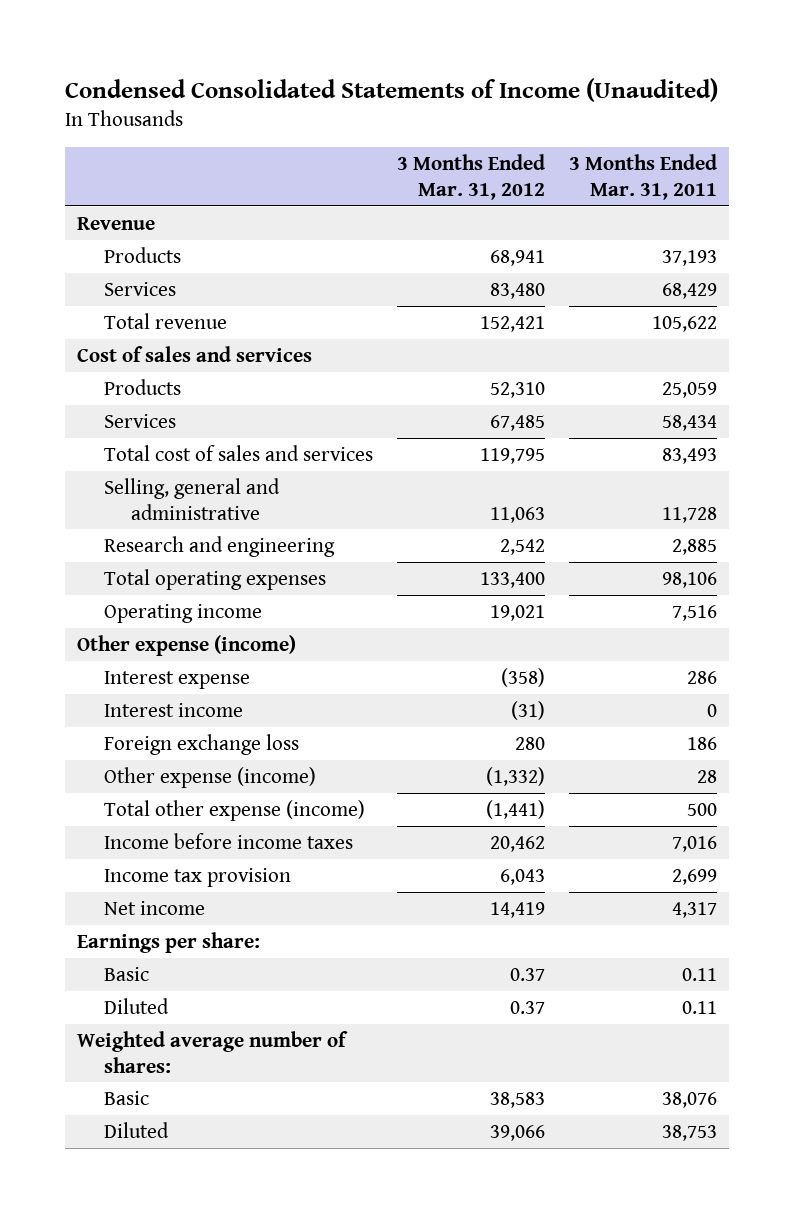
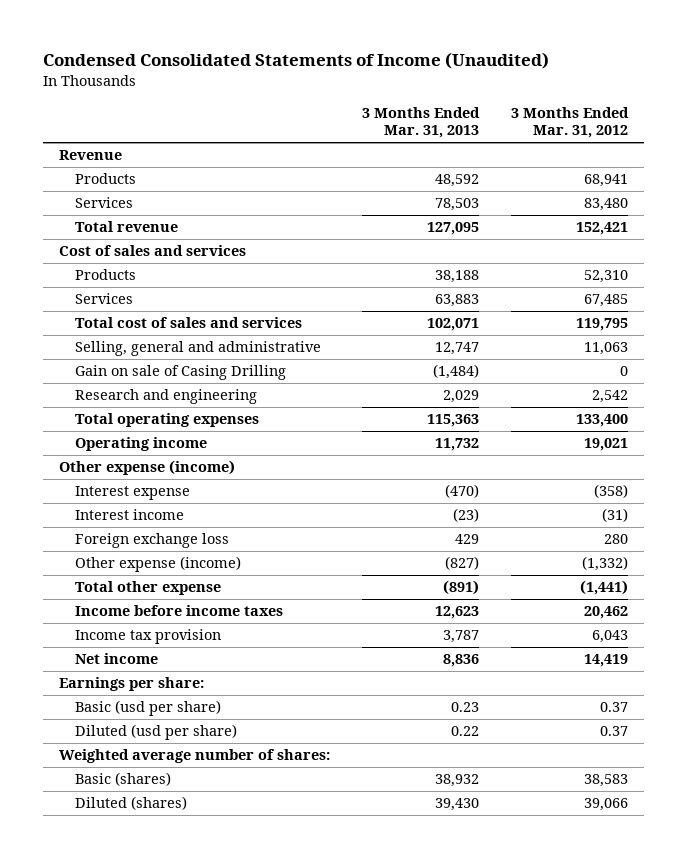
[569,154,718,200] 3 Months Ended Mar. 31, 2011 -> none
none -> [361,106,480,139] 3 Months Ended Mar. 31, 2013
none -> [74,365,286,381] Gain on sale of Casing Drilling
[103,799,365,821] Total other expense (income) -> [74,581,221,596] Total other expense
[103,966,149,981] Basic -> [74,700,221,717] Basic (usd per share)
[103,997,169,1014] Diluted -> [74,724,237,741] Diluted (usd per share)
[103,1090,149,1105] Basic -> [74,772,171,787] Basic (shares)
[103,1121,169,1138] Diluted -> [74,796,187,811] Diluted (shares)

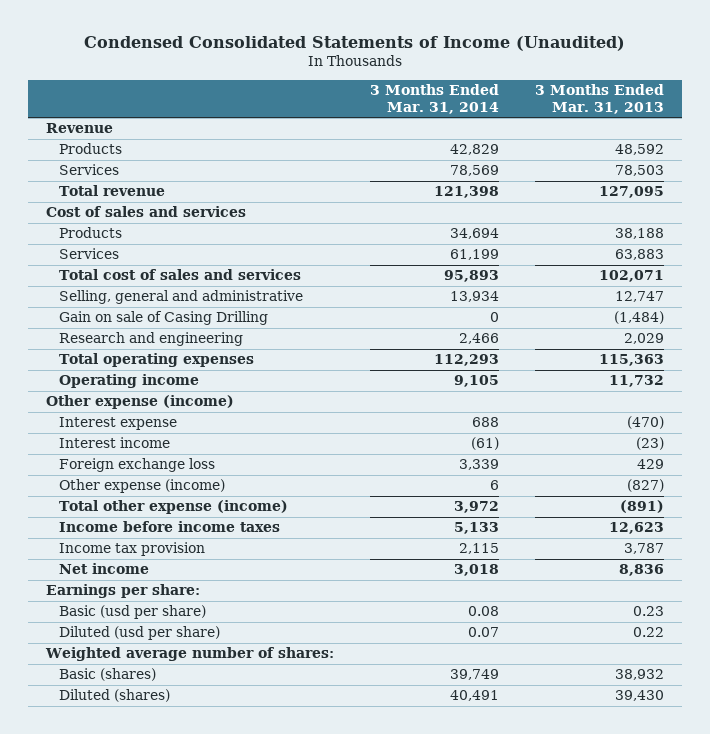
[510,106,629,139] 3 Months Ended Mar. 31, 2012 -> none
none -> [369,83,499,114] 3 Months Ended Mar. 31, 2014
[74,581,221,596] Total other expense -> [58,500,288,515] Total other expense (income)

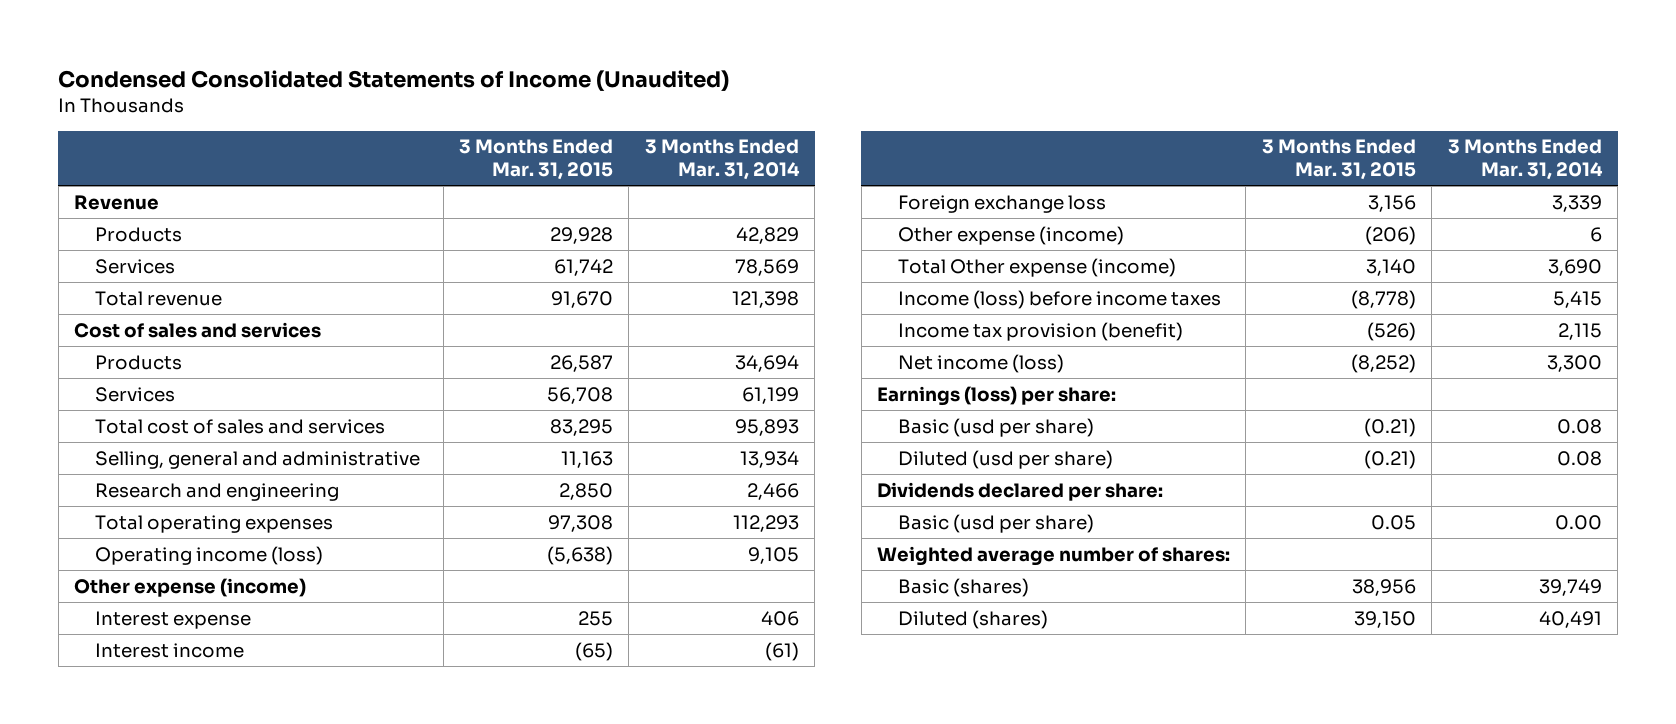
[535,83,665,114] 3 Months Ended Mar. 31, 2013 -> none
none -> [458,139,613,181] 3 Months Ended Mar. 31, 2015
[58,311,268,326] Gain on sale of Casing Drilling -> none
[58,374,199,389] Operating income -> [94,545,323,565] Operating income (loss)
[471,417,499,428] 688 -> [760,610,799,626] 406
[58,500,288,515] Total other expense (income) -> [897,257,1176,277] Total Other expense (income)
[453,501,499,514] 3,972 -> [1547,258,1602,276] 3,690
[58,521,280,533] Income before income taxes -> [897,289,1221,309] Income (loss) before income taxes
[453,522,499,535] 5,133 -> [1552,290,1602,308] 5,415
[58,542,205,557] Income tax provision -> [897,321,1183,341] Income tax provision (benefit)
[58,563,149,575] Net income -> [897,353,1064,373] Net income (loss)
[453,564,499,577] 3,018 -> [1546,354,1602,372] 3,300
[45,584,200,599] Earnings per share: -> [877,385,1117,406] Earnings (loss) per share:
[467,627,499,638] 0.07 -> [1556,450,1602,466] 0.08
none -> [877,481,1164,501] Dividends declared per share:
none -> [897,513,1094,533] Basic (usd per share)

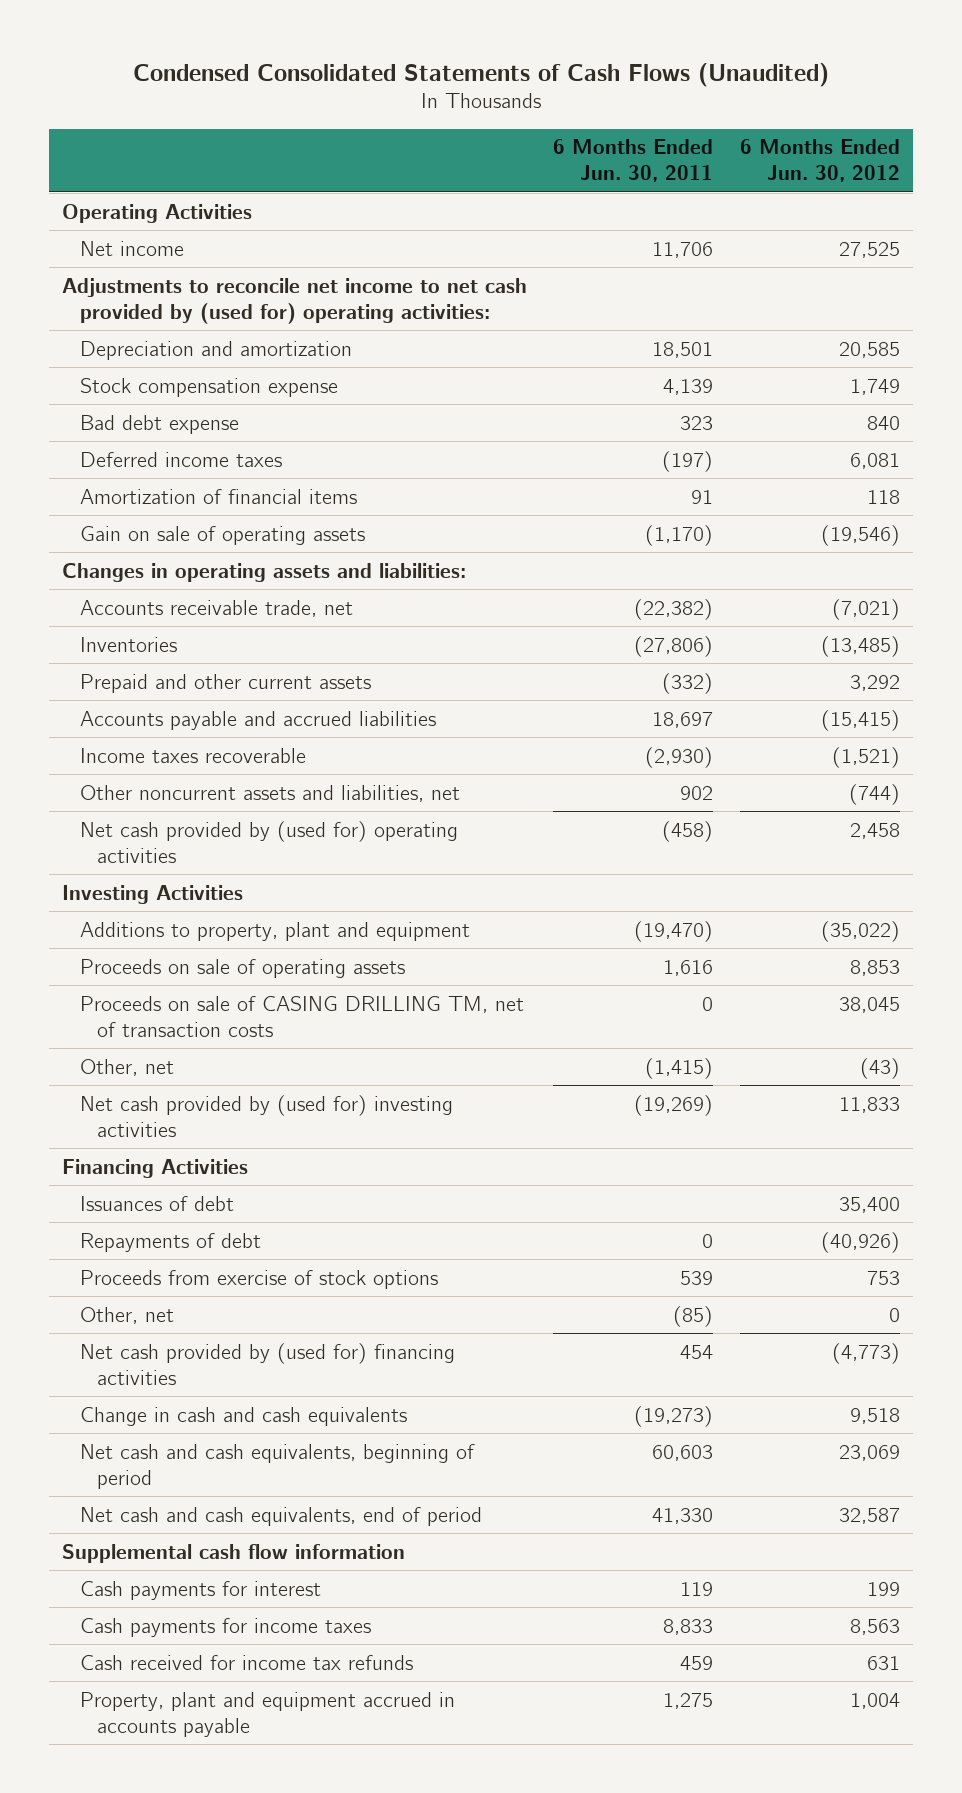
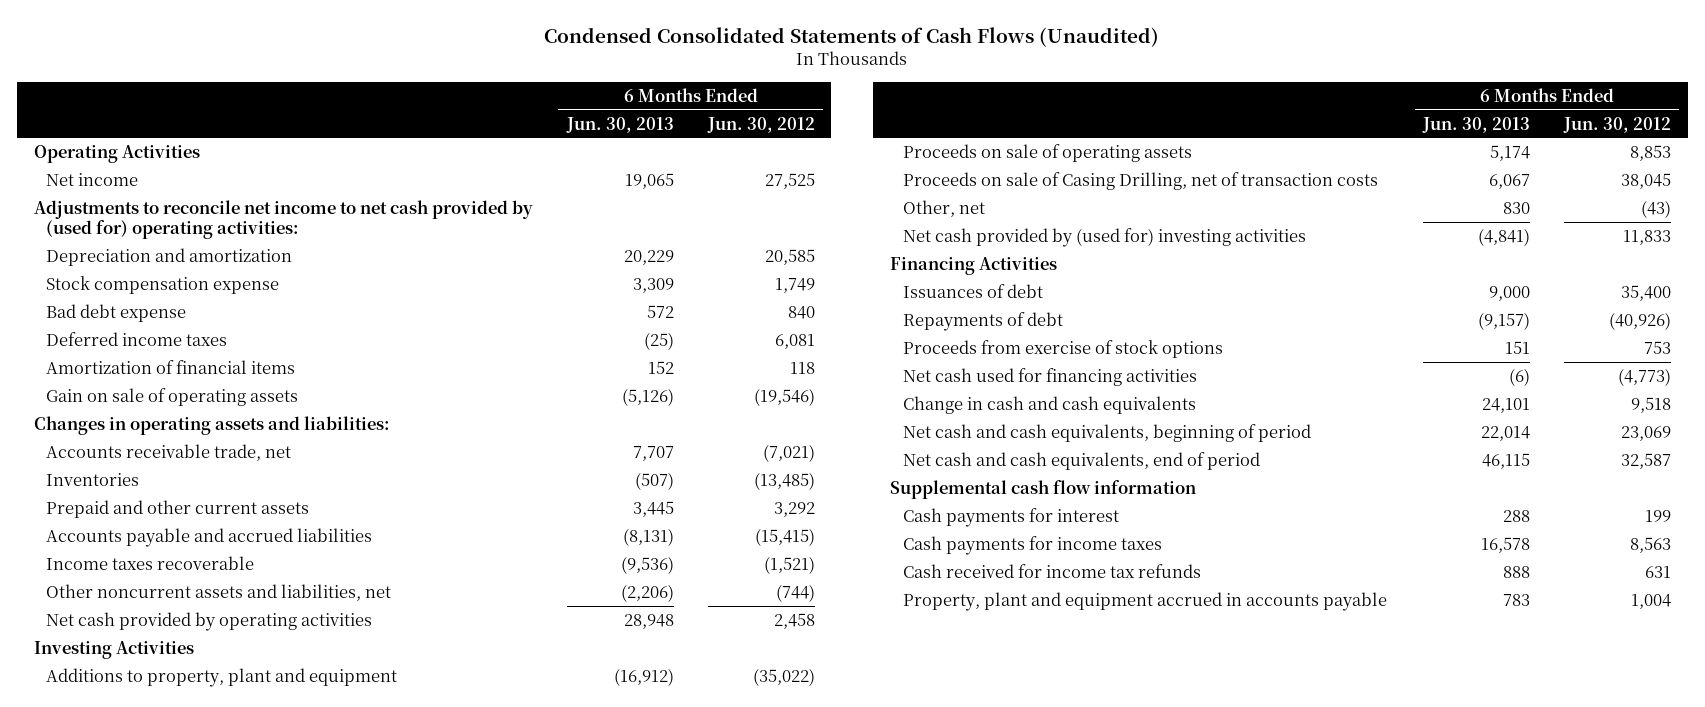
[553,139,714,183] 6 Months Ended Jun. 30, 2011 -> none
none -> [565,116,674,133] Jun. 30, 2013
[79,820,458,863] Net cash provided by (used for) operating activities -> [46,611,373,631] Net cash provided by operating activities
[79,995,524,1037] Proceeds on sale of CASING DRILLING TM, net of transaction costs -> [902,171,1378,190] Proceeds on sale of Casing Drilling, net of transaction costs
[79,1306,174,1324] Other, net -> none
[79,1342,455,1385] Net cash provided by (used for) financing activities -> [902,367,1197,386] Net cash used for financing activities

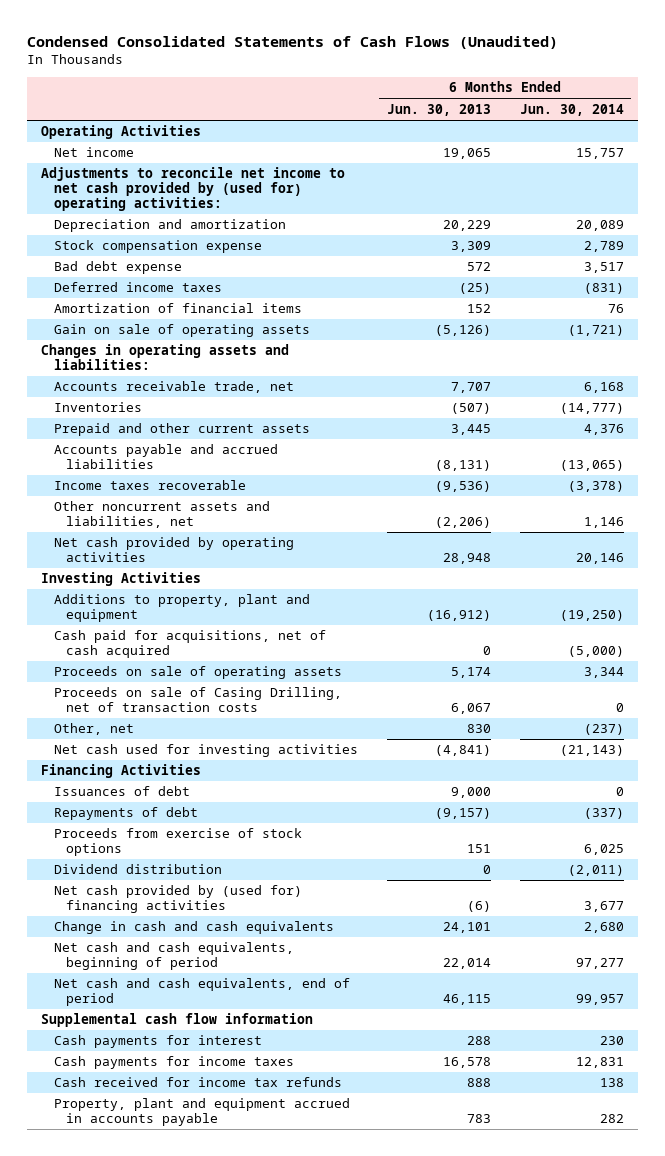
[706,116,815,133] Jun. 30, 2012 -> none
none -> [519,103,624,116] Jun. 30, 2014
none -> [53,630,326,659] Cash paid for acquisitions, net of cash acquired
[902,227,1306,247] Net cash provided by (used for) investing activities -> [53,744,358,758] Net cash used for investing activities
none -> [53,864,222,875] Dividend distribution
[902,367,1197,386] Net cash used for financing activities -> [53,885,302,914] Net cash provided by (used for) financing activities

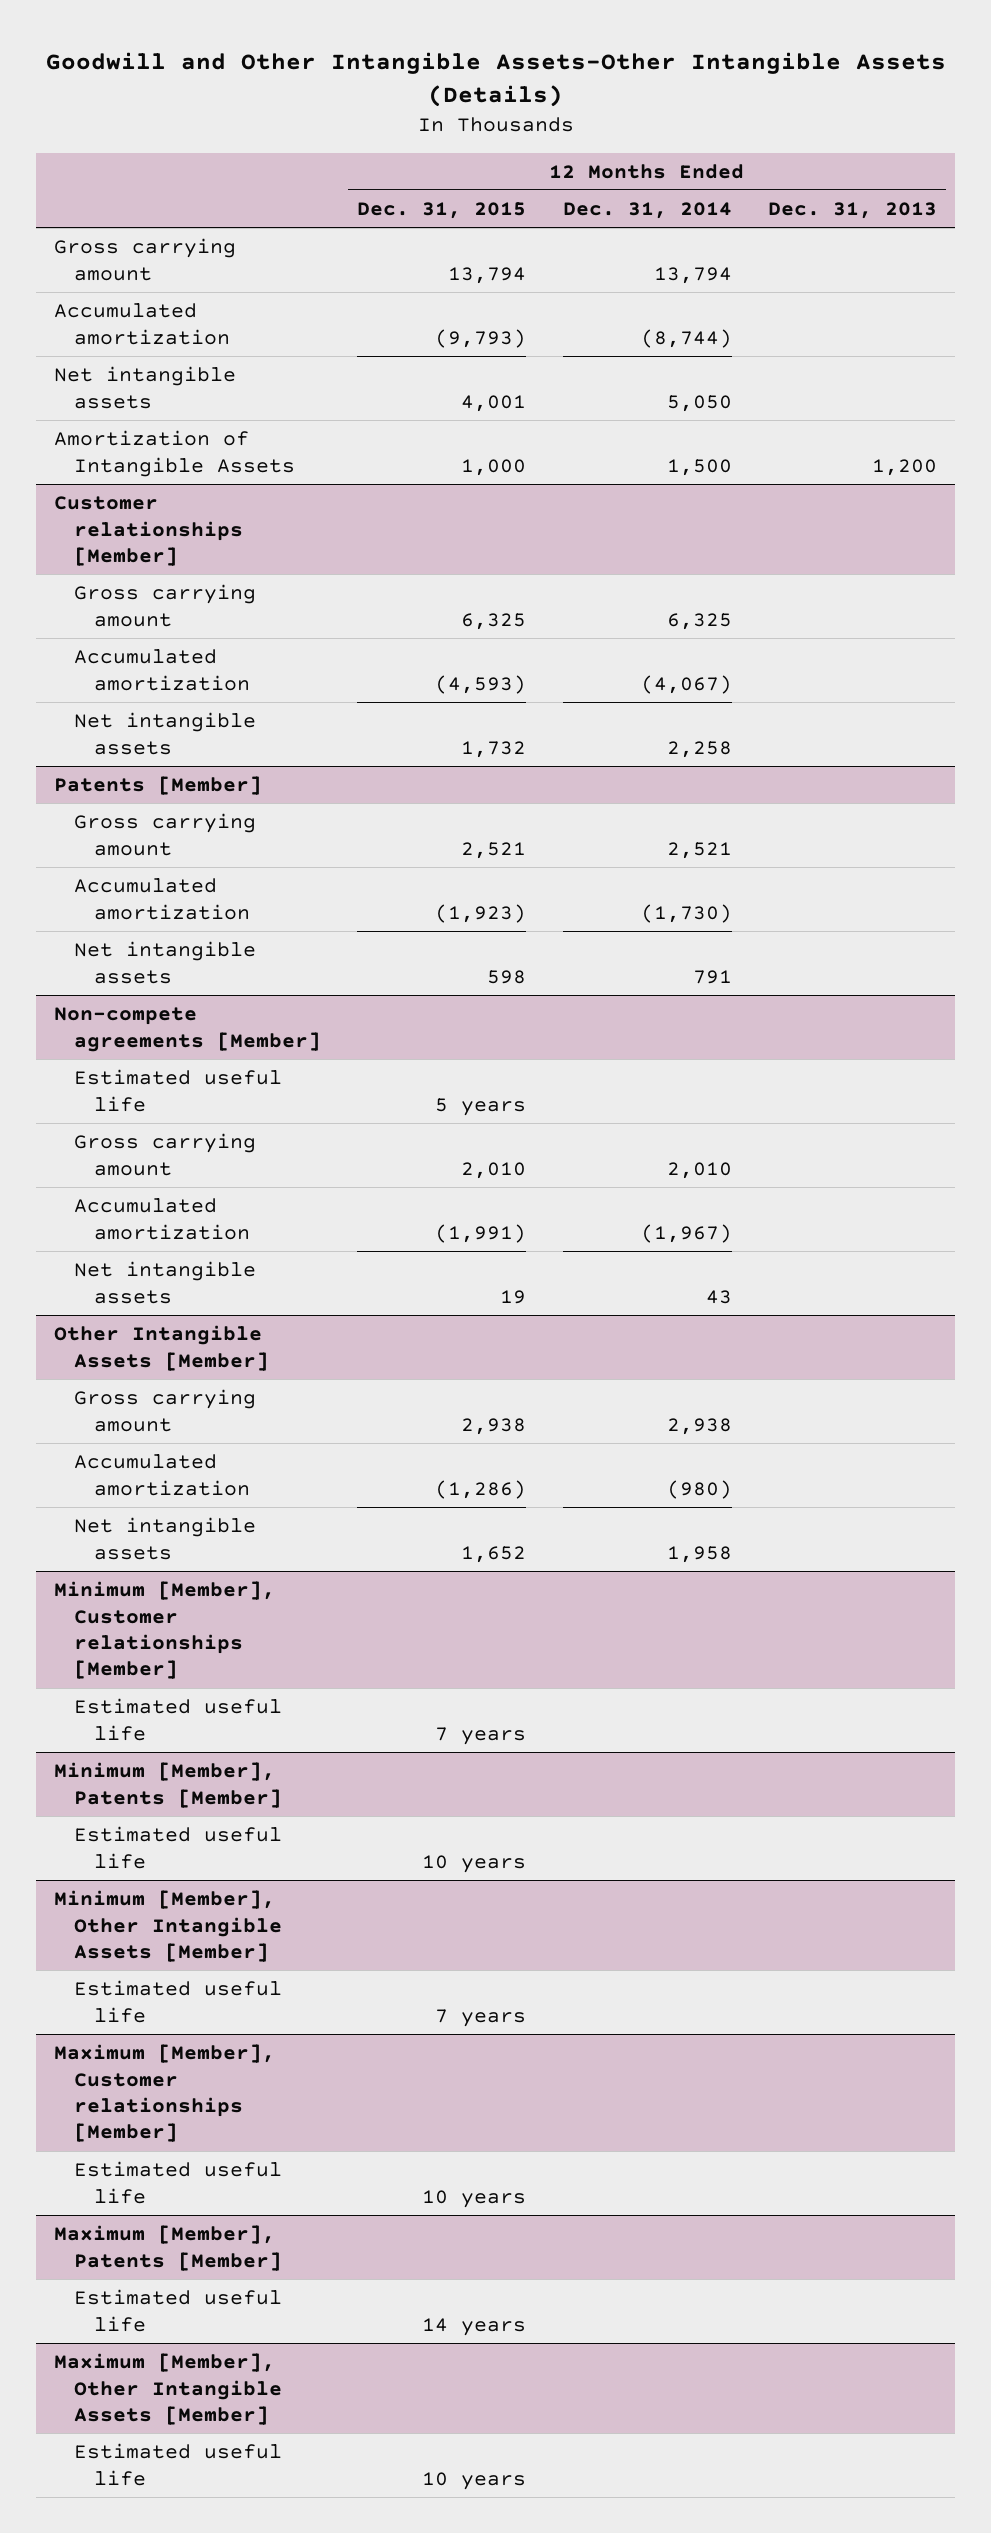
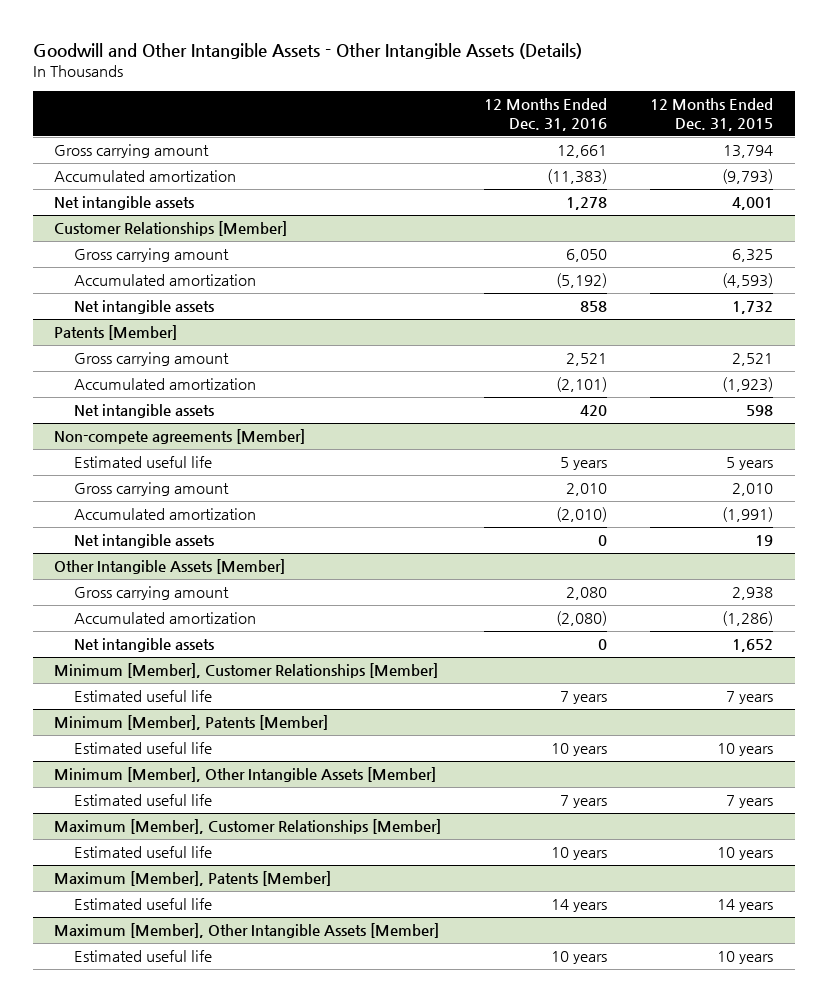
[45,52,946,108] Goodwill and Other Intangible Assets-Other Intangible Assets (Details) -> [32,43,582,60] Goodwill and Other Intangible Assets - Other Intangible Assets (Details)
[562,201,732,219] Dec. 31, 2014 -> none
[767,201,937,219] Dec. 31, 2013 -> none
none -> [484,98,608,131] 12 Months Ended Dec. 31, 2016
[54,430,296,477] Amortization of Intangible Assets -> none
[54,496,244,566] Customer relationships [Member] -> [54,220,288,236] Customer Relationships [Member]
[54,1581,276,1680] Minimum [Member], Customer relationships [Member] -> [54,662,439,678] Minimum [Member], Customer Relationships [Member]
[54,2044,276,2143] Maximum [Member], Customer relationships [Member] -> [54,818,442,834] Maximum [Member], Customer Relationships [Member]

